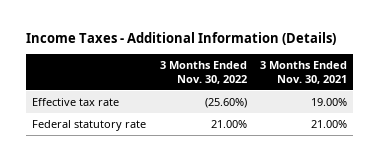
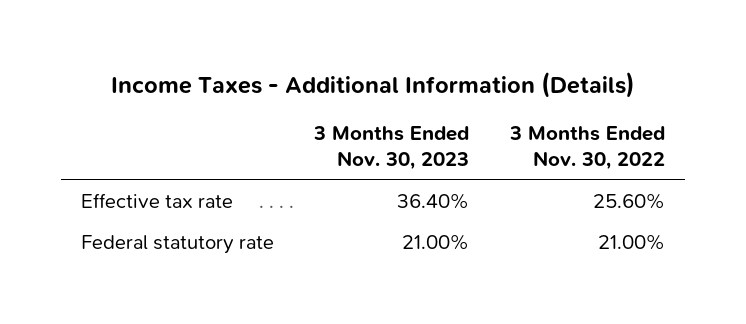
[259,61,347,85] 3 Months Ended Nov. 30, 2021 -> none
none -> [313,126,470,171] 3 Months Ended Nov. 30, 2023
[204,97,247,108] (25.60%) -> [592,193,665,210] 25.60%

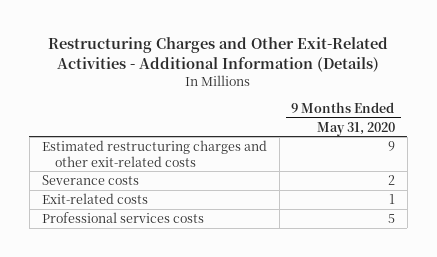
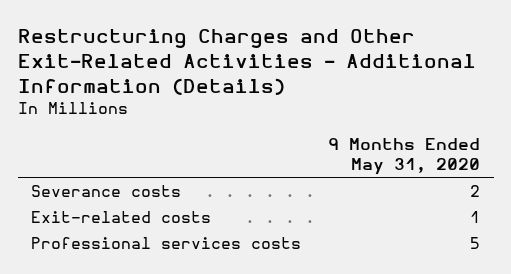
[41,140,267,167] Estimated restructuring charges and other exit-related costs -> none

